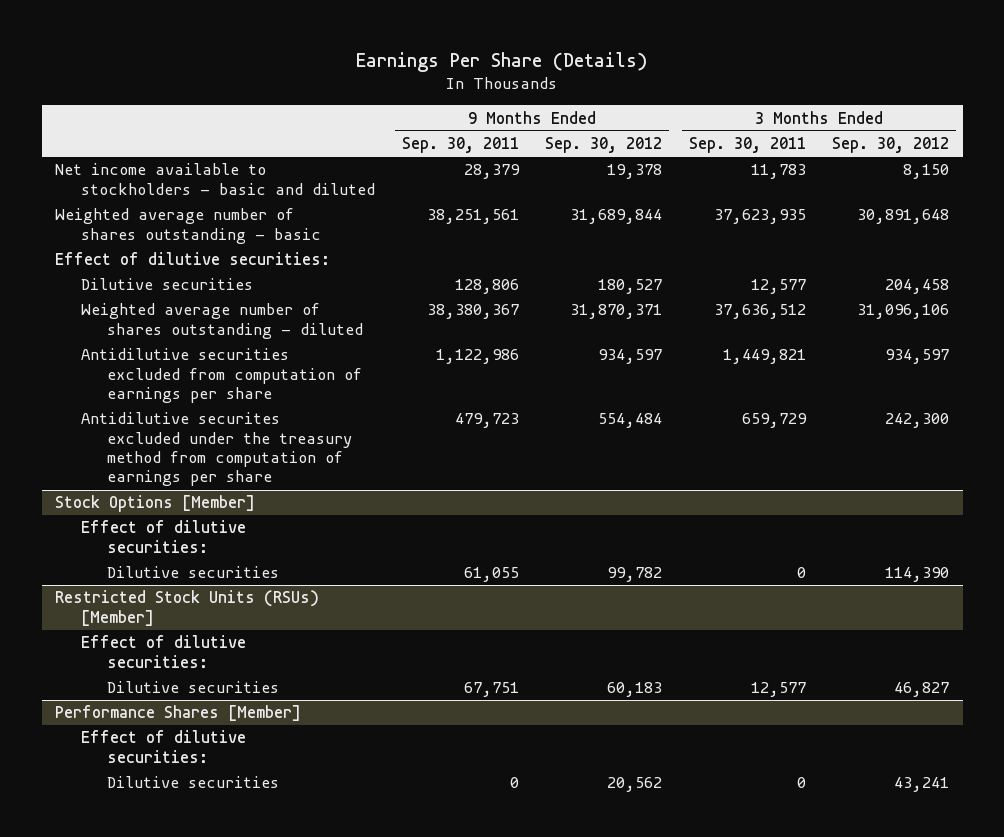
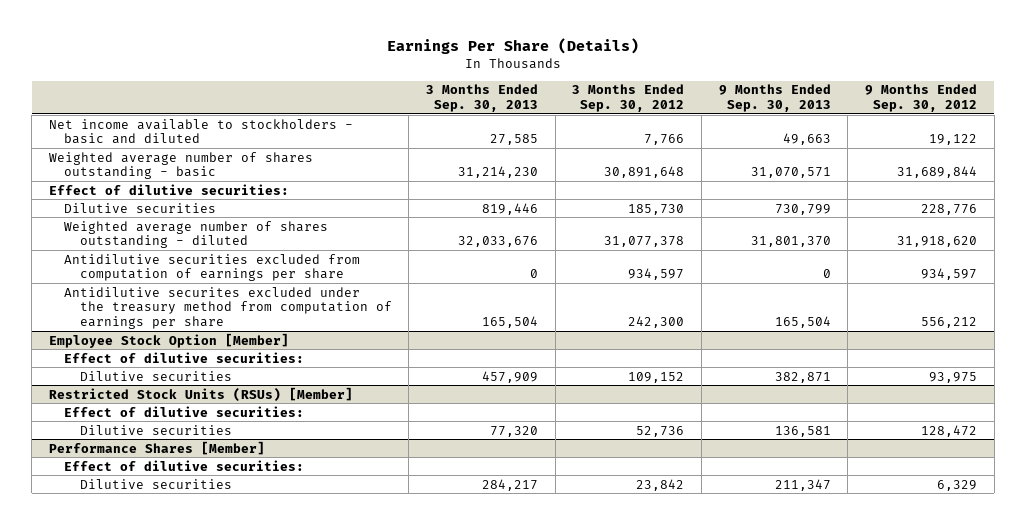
[401,137,519,154] Sep. 30, 2011 -> none
[688,137,806,154] Sep. 30, 2011 -> none
none -> [425,84,538,112] 3 Months Ended Sep. 30, 2013
none -> [718,84,831,112] 9 Months Ended Sep. 30, 2013
[607,164,663,180] 19,378 -> [929,134,978,146] 19,122
[903,164,950,180] 8,150 -> [644,134,685,146] 7,766
[598,279,663,295] 180,527 -> [921,203,978,215] 228,776
[885,279,950,295] 204,458 -> [628,203,685,215] 185,730
[570,304,663,320] 31,870,371 -> [897,236,978,248] 31,918,620
[857,304,950,320] 31,096,106 -> [604,236,685,248] 31,077,378
[598,413,663,429] 554,484 -> [921,317,978,329] 556,212
[55,495,256,513] Stock Options [Member] -> [48,332,289,348] Employee Stock Option [Member]
[607,567,663,583] 99,782 -> [929,371,978,383] 93,975
[885,567,950,583] 114,390 -> [628,371,685,383] 109,152
[607,682,663,698] 60,183 -> [921,424,978,437] 128,472
[894,682,950,698] 46,827 -> [636,425,685,437] 52,736
[607,777,663,793] 20,562 -> [937,479,978,491] 6,329
[894,777,950,793] 43,241 -> [636,478,685,491] 23,842

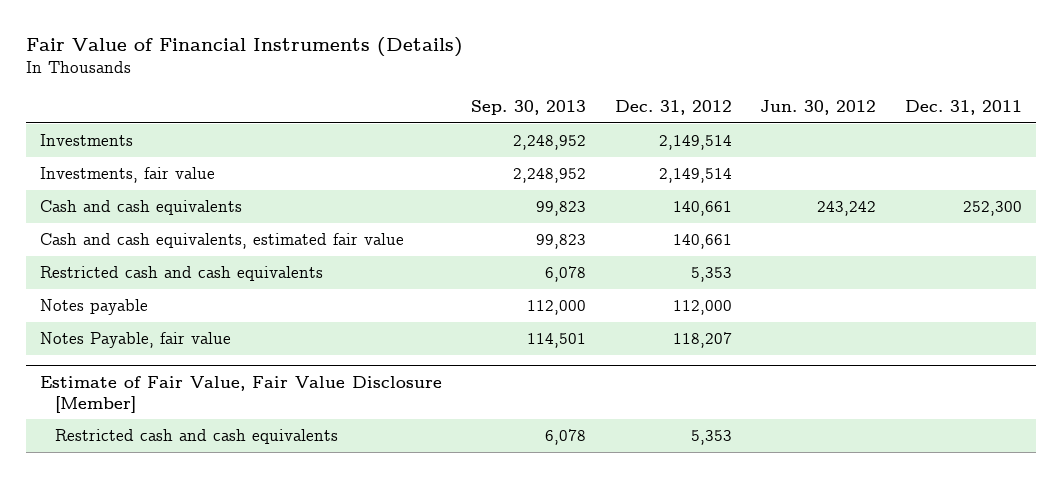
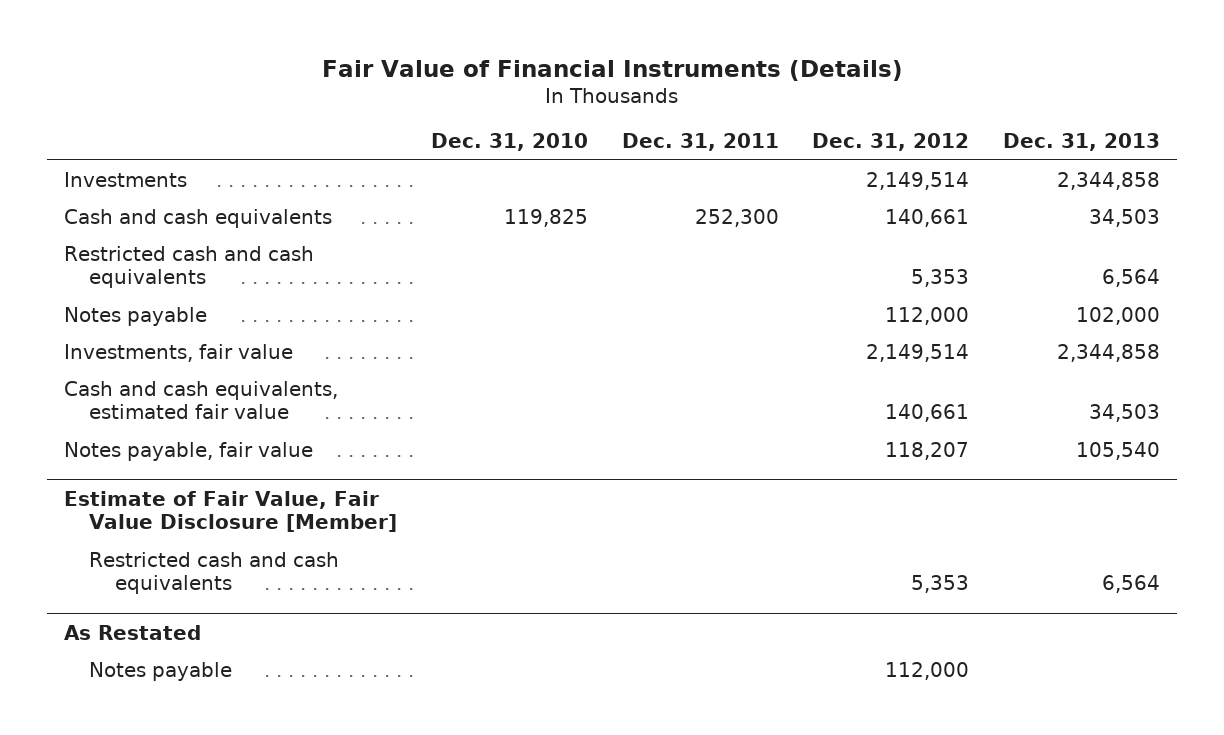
[470,99,586,115] Sep. 30, 2013 -> none
[760,99,877,115] Jun. 30, 2012 -> none
none -> [431,133,589,152] Dec. 31, 2010
none -> [1002,133,1160,152] Dec. 31, 2013
[39,167,215,184] Investments, fair value -> [63,343,293,362] Investments, fair value
[39,233,404,250] Cash and cash equivalents, estimated fair value -> [63,380,338,420] Cash and cash equivalents, estimated fair value
[39,332,231,349] Notes Payable, fair value -> [63,441,313,461] Notes payable, fair value
none -> [63,624,201,640] As Restated
none -> [89,661,233,681] Notes payable

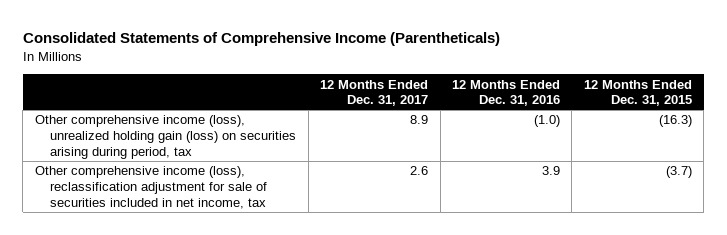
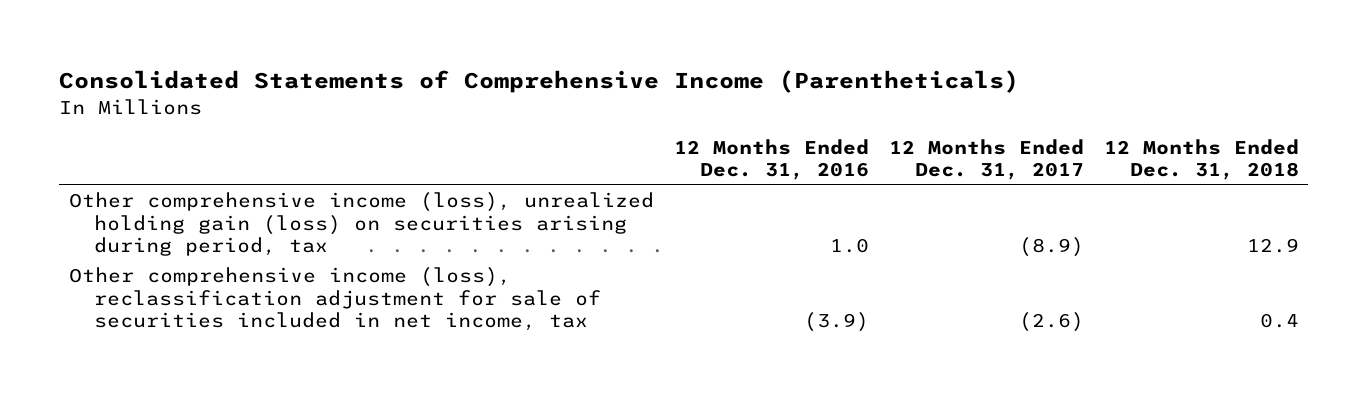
[583,79,692,107] 12 Months Ended Dec. 31, 2015 -> none
none -> [1103,138,1299,181] 12 Months Ended Dec. 31, 2018
[410,115,429,125] 8.9 -> [1018,237,1084,258] (8.9)
[533,115,560,128] (1.0) -> [829,238,869,254] 1.0
[410,166,429,176] 2.6 -> [1018,312,1084,333] (2.6)
[541,166,560,176] 3.9 -> [803,312,869,333] (3.9)

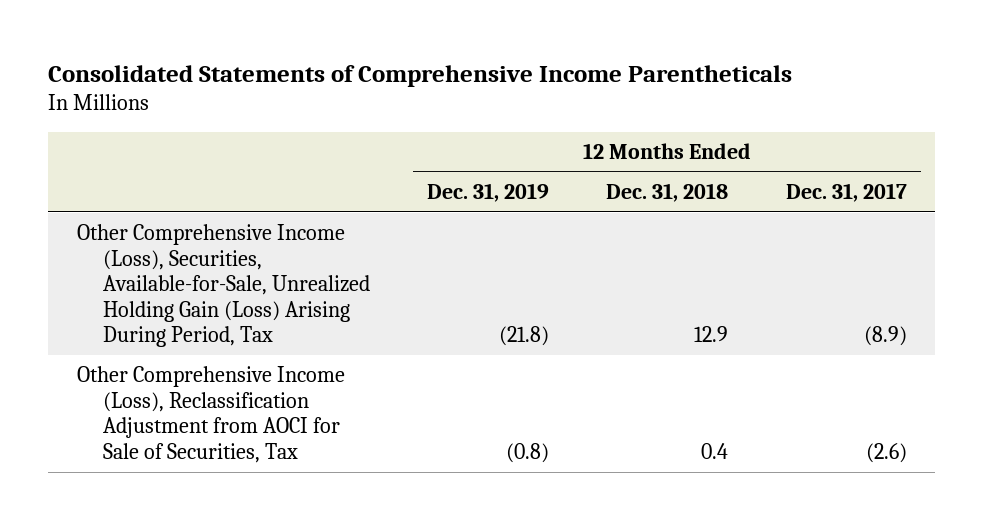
[59,70,1020,94] Consolidated Statements of Comprehensive Income (Parentheticals) -> [48,64,793,87] Consolidated Statements of Comprehensive Income Parentheticals
[673,138,869,181] 12 Months Ended Dec. 31, 2016 -> none
none -> [427,183,550,203] Dec. 31, 2019
[69,192,655,257] Other comprehensive income (loss), unrealized holding gain (loss) on securities arising during period, tax -> [77,224,370,348] Other Comprehensive Income (Loss), Securities, Available-for-Sale, Unrealized Holding Gain (Loss) Arising During Period, Tax
[69,267,602,332] Other comprehensive income (loss), reclassification adjustment for sale of securities included in net income, tax -> [77,366,346,463] Other Comprehensive Income (Loss), Reclassification Adjustment from AOCI for Sale of Securities, Tax

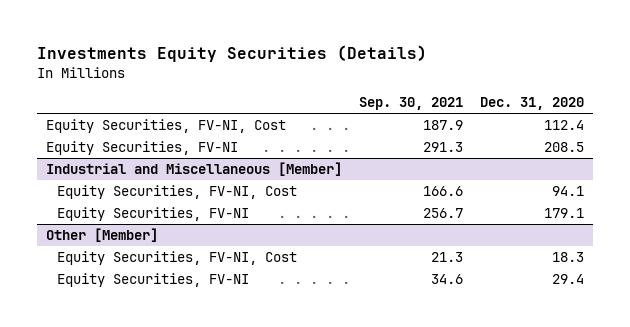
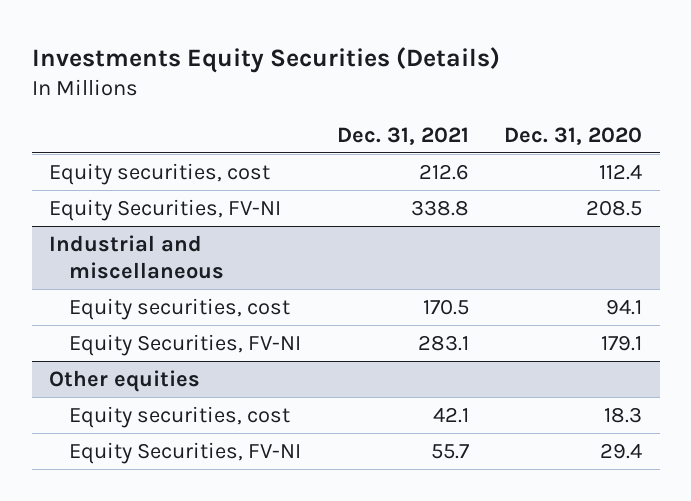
[359,97,464,111] Sep. 30, 2021 -> none
none -> [336,126,469,145] Dec. 31, 2021
[45,118,286,133] Equity Securities, FV-NI, Cost -> [49,162,271,185] Equity securities, cost
[45,161,342,176] Industrial and Miscellaneous [Member] -> [49,234,225,279] Industrial and miscellaneous
[57,184,298,199] Equity Securities, FV-NI, Cost -> [69,297,291,320] Equity securities, cost
[45,227,158,242] Other [Member] -> [49,369,201,392] Other equities
[57,250,298,265] Equity Securities, FV-NI, Cost -> [69,405,291,428] Equity securities, cost

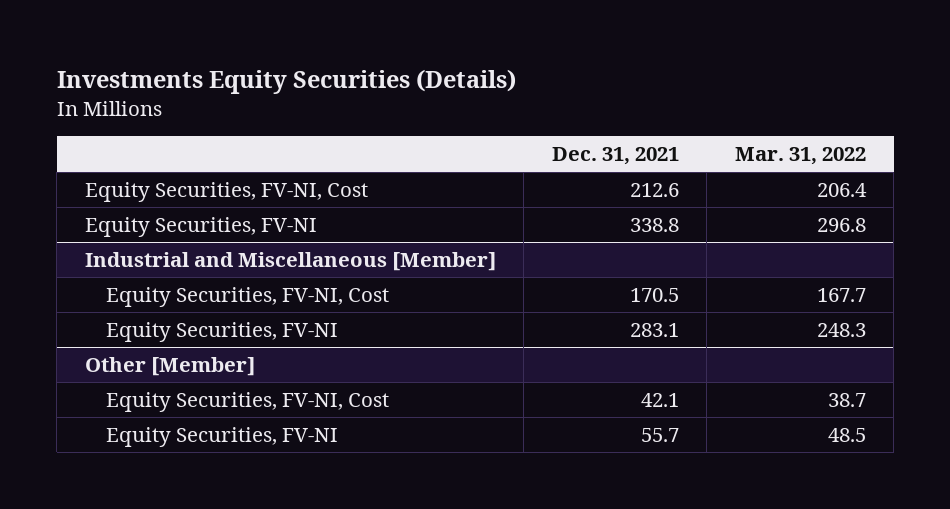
[504,126,643,145] Dec. 31, 2020 -> none
none -> [734,147,866,166] Mar. 31, 2022
[49,162,271,185] Equity securities, cost -> [84,181,368,202] Equity Securities, FV-NI, Cost
[49,234,225,279] Industrial and miscellaneous -> [84,251,496,271] Industrial and Miscellaneous [Member]
[69,297,291,320] Equity securities, cost -> [105,286,389,307] Equity Securities, FV-NI, Cost
[49,369,201,392] Other equities -> [84,356,255,376] Other [Member]
[69,405,291,428] Equity securities, cost -> [105,391,389,412] Equity Securities, FV-NI, Cost

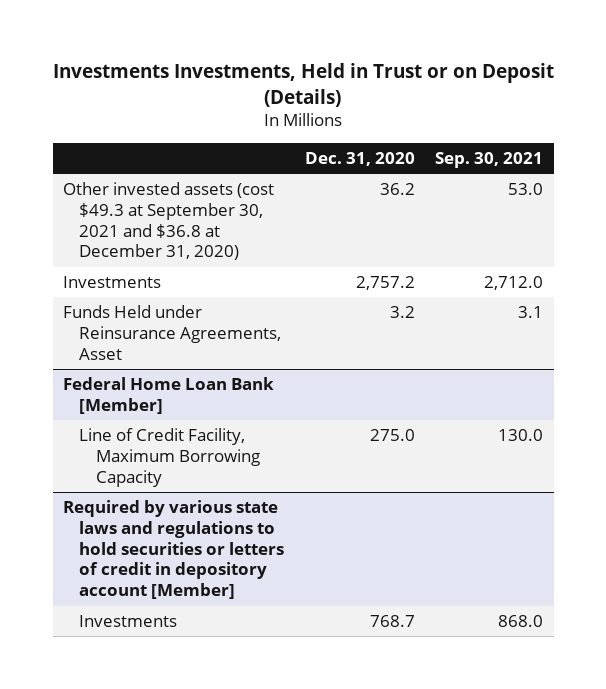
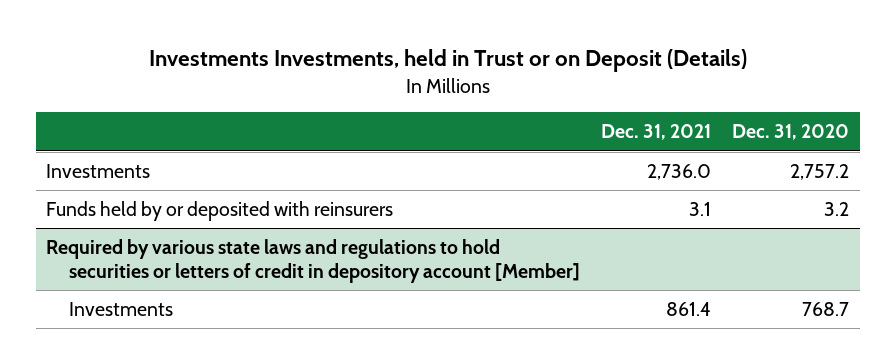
[53,63,555,107] Investments Investments, Held in Trust or on Deposit (Details) -> [148,49,747,73] Investments Investments, held in Trust or on Deposit (Details)
[435,151,544,168] Sep. 30, 2021 -> none
none -> [601,124,712,141] Dec. 31, 2021
[62,182,274,261] Other invested assets (cost $49.3 at September 30, 2021 and $36.8 at December 31, 2020) -> none
[62,377,274,414] Federal Home Loan Bank [Member] -> none
[79,428,260,487] Line of Credit Facility, Maximum Borrowing Capacity -> none
[62,305,282,360] Funds Held under Reinsurance Agreements, Asset -> [46,201,394,222] Funds held by or deposited with reinsurers

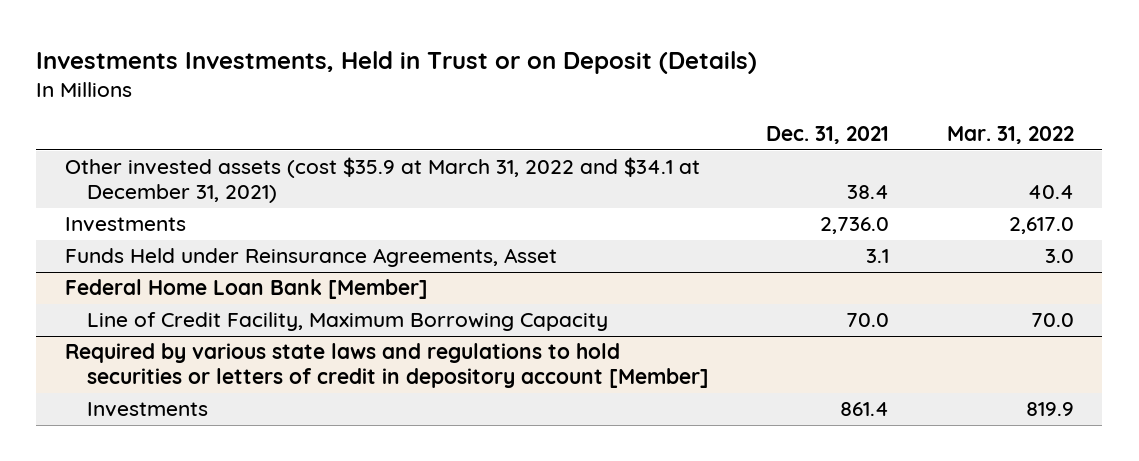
[148,49,747,73] Investments Investments, held in Trust or on Deposit (Details) -> [36,50,758,74] Investments Investments, Held in Trust or on Deposit (Details)
[732,124,850,141] Dec. 31, 2020 -> none
none -> [946,126,1074,145] Mar. 31, 2022
none -> [65,157,701,203] Other invested assets (cost $35.9 at March 31, 2022 and $34.1 at December 31, 2021)
[46,201,394,222] Funds held by or deposited with reinsurers -> [65,248,558,268] Funds Held under Reinsurance Agreements, Asset
none -> [65,279,429,300] Federal Home Loan Bank [Member]
none -> [87,312,609,332] Line of Credit Facility, Maximum Borrowing Capacity

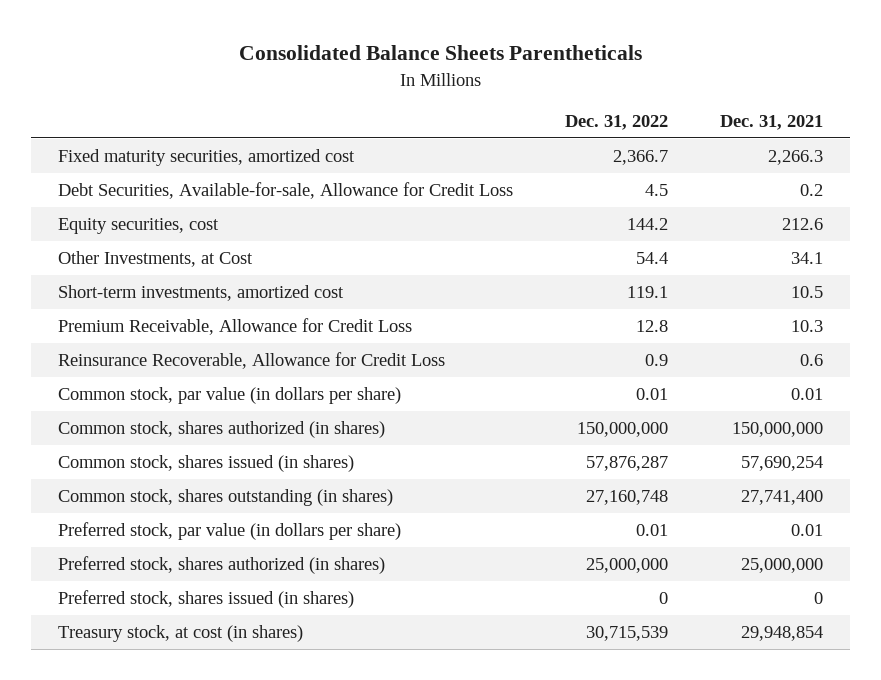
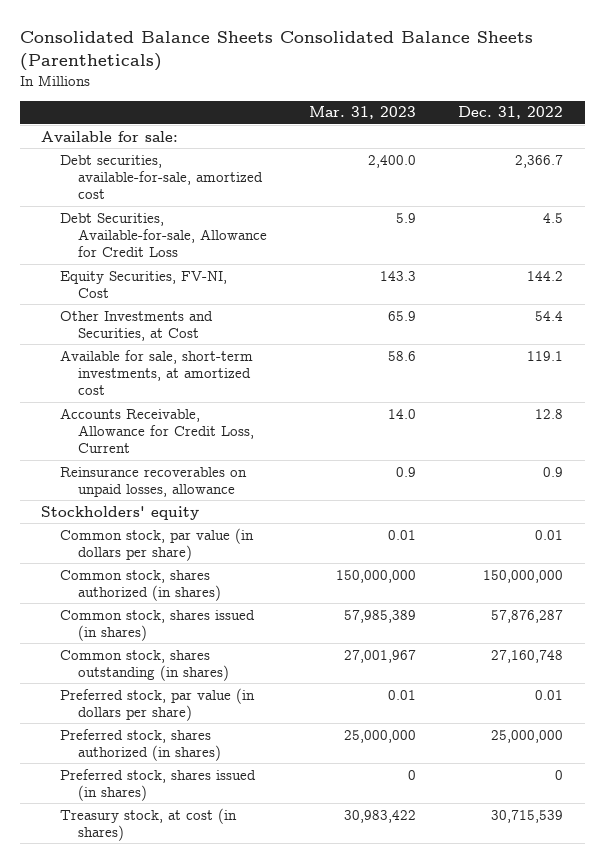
[238,45,642,61] Consolidated Balance Sheets Parentheticals -> [20,31,534,72] Consolidated Balance Sheets Consolidated Balance Sheets (Parentheticals)
[720,115,824,131] Dec. 31, 2021 -> none
none -> [309,106,417,120] Mar. 31, 2023
none -> [41,130,179,142] Available for sale:
[57,148,355,166] Fixed maturity securities, amortized cost -> [59,154,263,200] Debt securities, available-for-sale, amortized cost
[57,351,445,369] Reinsurance Recoverable, Allowance for Credit Loss -> none
[57,217,219,234] Equity securities, cost -> [59,270,227,298] Equity Securities, FV-NI, Cost
[57,250,253,267] Other Investments, at Cost -> [59,310,213,341] Other Investments and Securities, at Cost
[57,284,344,301] Short-term investments, amortized cost -> [59,349,253,396] Available for sale, short-term investments, at amortized cost
[57,317,412,335] Premium Receivable, Allowance for Credit Loss -> [59,407,254,454] Accounts Receivable, Allowance for Credit Loss, Current
none -> [59,466,247,497] Reinsurance recoverables on unpaid losses, allowance
none -> [41,505,200,520] Stockholders' equity

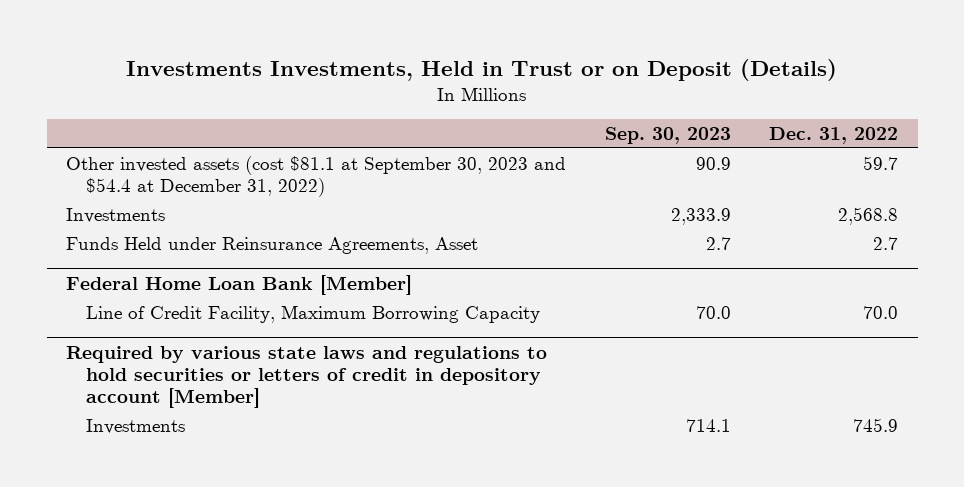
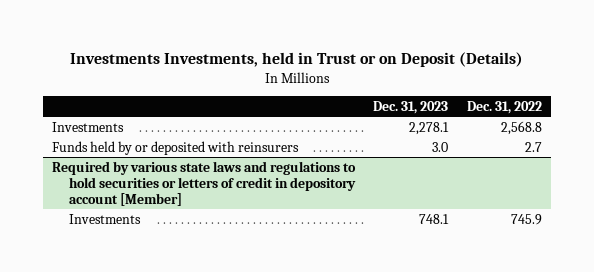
[126,58,838,81] Investments Investments, Held in Trust or on Deposit (Details) -> [69,52,523,68] Investments Investments, held in Trust or on Deposit (Details)
[604,127,731,145] Sep. 30, 2023 -> none
none -> [373,100,449,114] Dec. 31, 2023
[66,155,567,197] Other invested assets (cost $81.1 at September 30, 2023 and $54.4 at December 31, 2022) -> none
[66,274,413,295] Federal Home Loan Bank [Member] -> none
[86,304,541,323] Line of Credit Facility, Maximum Borrowing Capacity -> none
[66,236,479,254] Funds Held under Reinsurance Agreements, Asset -> [51,140,299,155] Funds held by or deposited with reinsurers

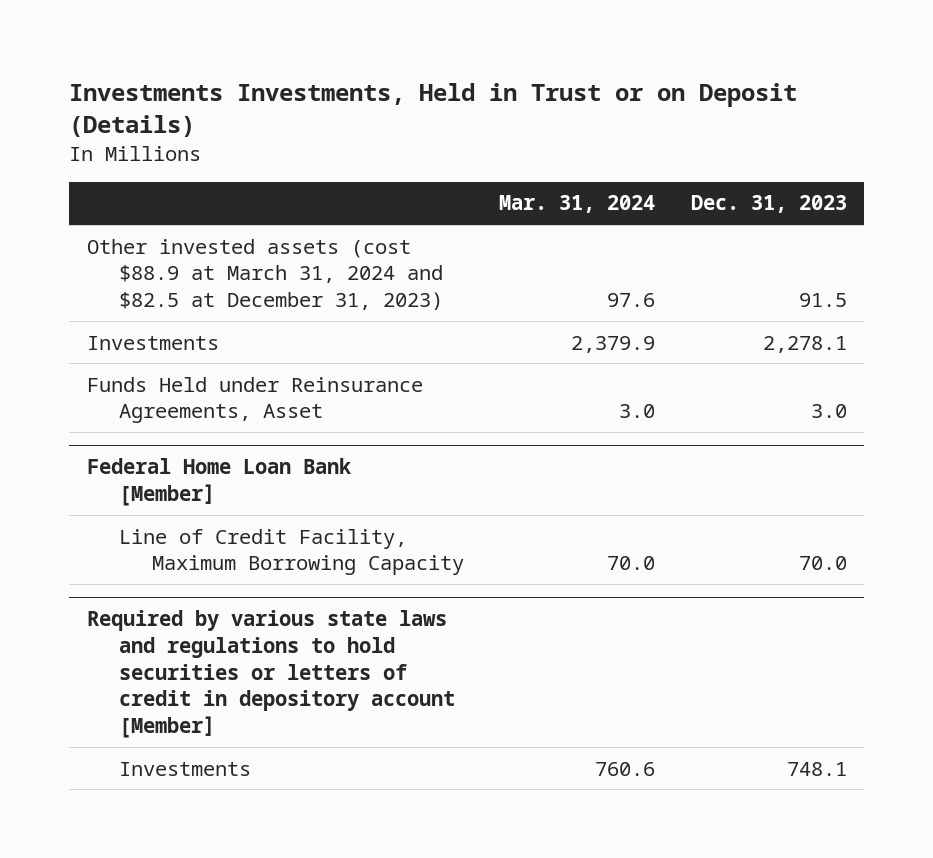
[69,52,523,68] Investments Investments, held in Trust or on Deposit (Details) -> [68,82,797,138] Investments Investments, Held in Trust or on Deposit (Details)
[466,100,542,114] Dec. 31, 2022 -> none
none -> [499,195,656,214] Mar. 31, 2024
none -> [86,238,444,311] Other invested assets (cost $88.9 at March 31, 2024 and $82.5 at December 31, 2023)
[51,140,299,155] Funds held by or deposited with reinsurers -> [86,376,423,424] Funds Held under Reinsurance Agreements, Asset
none -> [86,458,351,506] Federal Home Loan Bank [Member]
none -> [119,528,464,576] Line of Credit Facility, Maximum Borrowing Capacity

